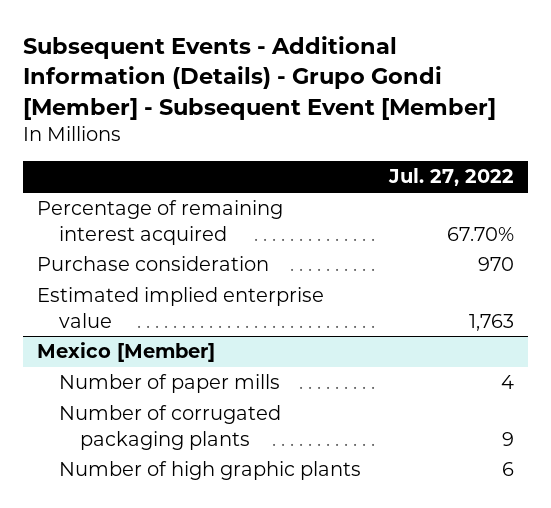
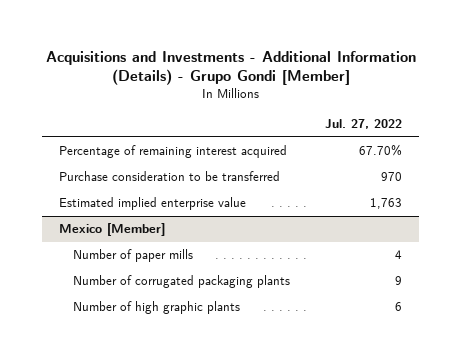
[23,35,497,120] Subsequent Events - Additional Information (Details) - Grupo Gondi [Member] - Subsequent Event [Member] -> [45,50,416,86] Acquisitions and Investments - Additional Information (Details) - Grupo Gondi [Member]
[37,256,270,272] Purchase consideration -> none
none -> [59,171,281,182] Purchase consideration to be transferred

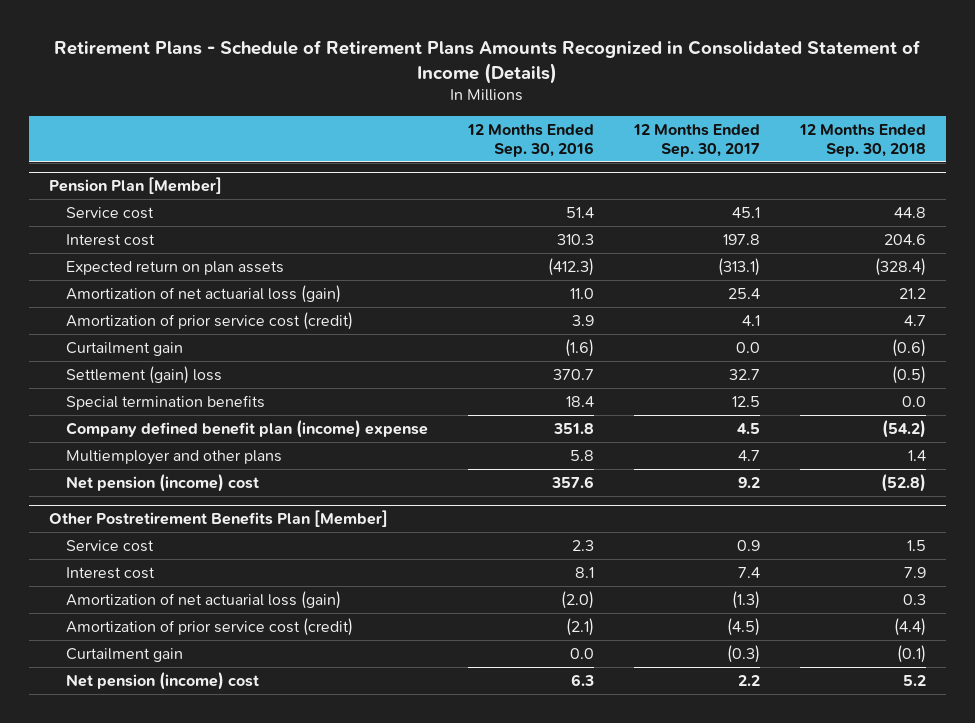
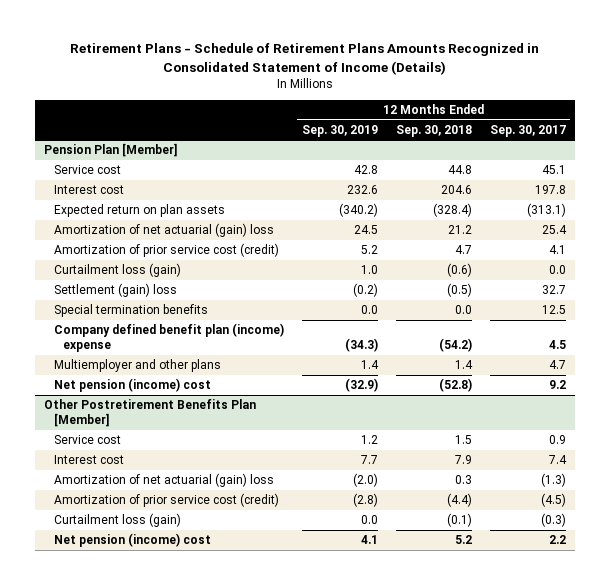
[467,123,595,157] 12 Months Ended Sep. 30, 2016 -> none
none -> [301,124,378,137] Sep. 30, 2019
[66,284,342,303] Amortization of net actuarial loss (gain) -> [53,223,274,238] Amortization of net actuarial (gain) loss
[66,341,184,356] Curtailment gain -> [53,263,181,278] Curtailment loss (gain)
[66,590,342,609] Amortization of net actuarial loss (gain) -> [53,473,274,488] Amortization of net actuarial (gain) loss
[66,647,184,662] Curtailment gain -> [53,513,181,528] Curtailment loss (gain)

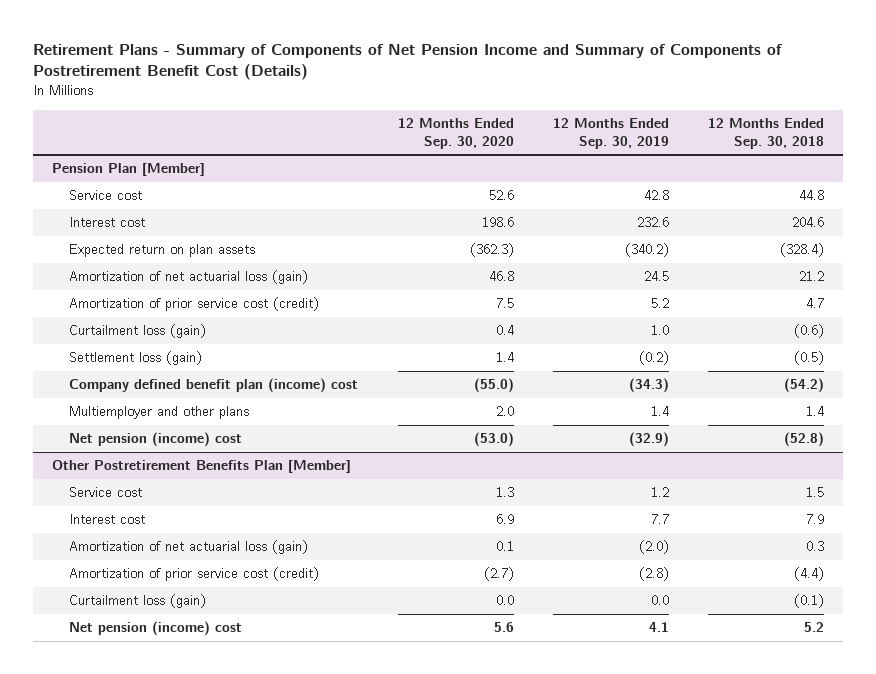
[69,43,539,75] Retirement Plans - Schedule of Retirement Plans Amounts Recognized in Consolidated Statement of Income (Details) -> [32,43,783,81] Retirement Plans - Summary of Components of Net Pension Income and Summary of Components of Postretirement Benefit Cost (Details)
[489,124,566,137] Sep. 30, 2017 -> none
none -> [397,117,514,149] 12 Months Ended Sep. 30, 2020
[53,223,274,238] Amortization of net actuarial (gain) loss -> [69,270,309,285] Amortization of net actuarial loss (gain)
[53,304,208,318] Special termination benefits -> none
[53,283,177,298] Settlement (gain) loss -> [69,351,203,366] Settlement loss (gain)
[53,323,284,353] Company defined benefit plan (income) expense -> [69,378,359,394] Company defined benefit plan (income) cost
[53,473,274,488] Amortization of net actuarial (gain) loss -> [69,540,309,555] Amortization of net actuarial loss (gain)

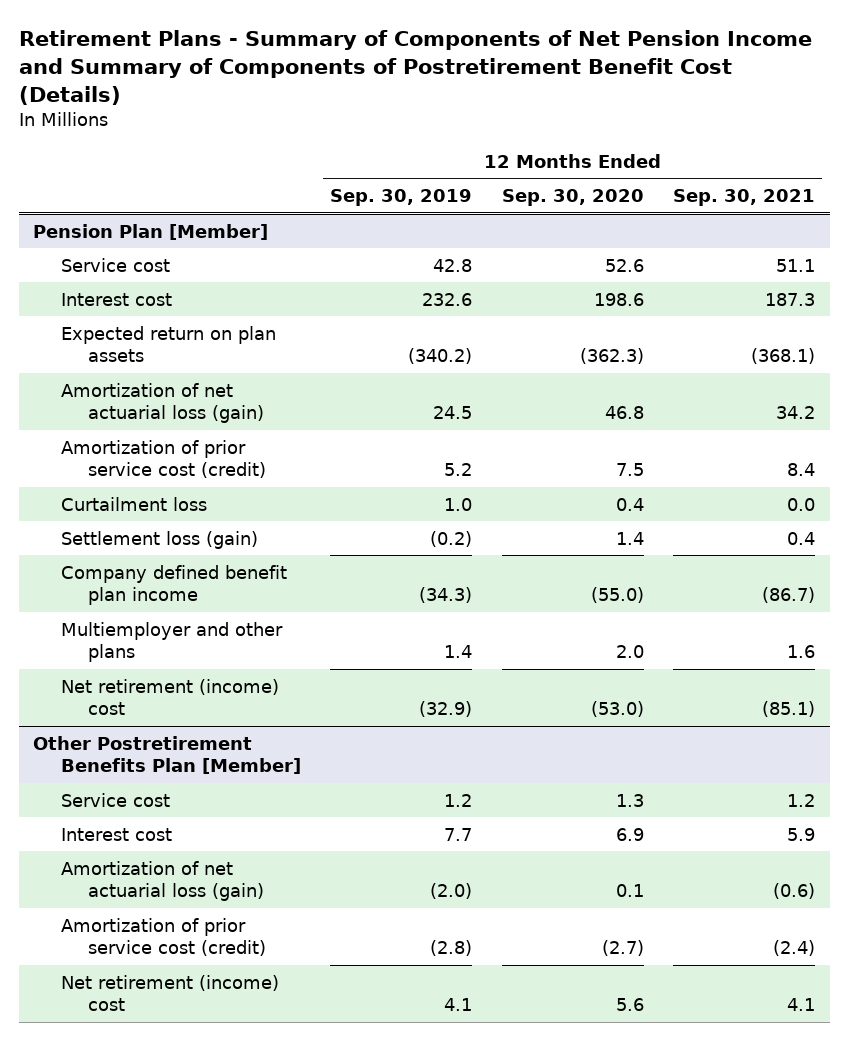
[707,117,824,149] 12 Months Ended Sep. 30, 2018 -> none
none -> [672,188,815,206] Sep. 30, 2021
[69,324,207,339] Curtailment loss (gain) -> [60,496,207,511] Curtailment loss
[69,378,359,394] Company defined benefit plan (income) cost -> [60,564,287,605] Company defined benefit plan income
[69,432,243,448] Net pension (income) cost -> [60,678,279,715] Net retirement (income) cost
[69,594,207,609] Curtailment loss (gain) -> none
[69,621,243,637] Net pension (income) cost -> [60,974,279,1011] Net retirement (income) cost

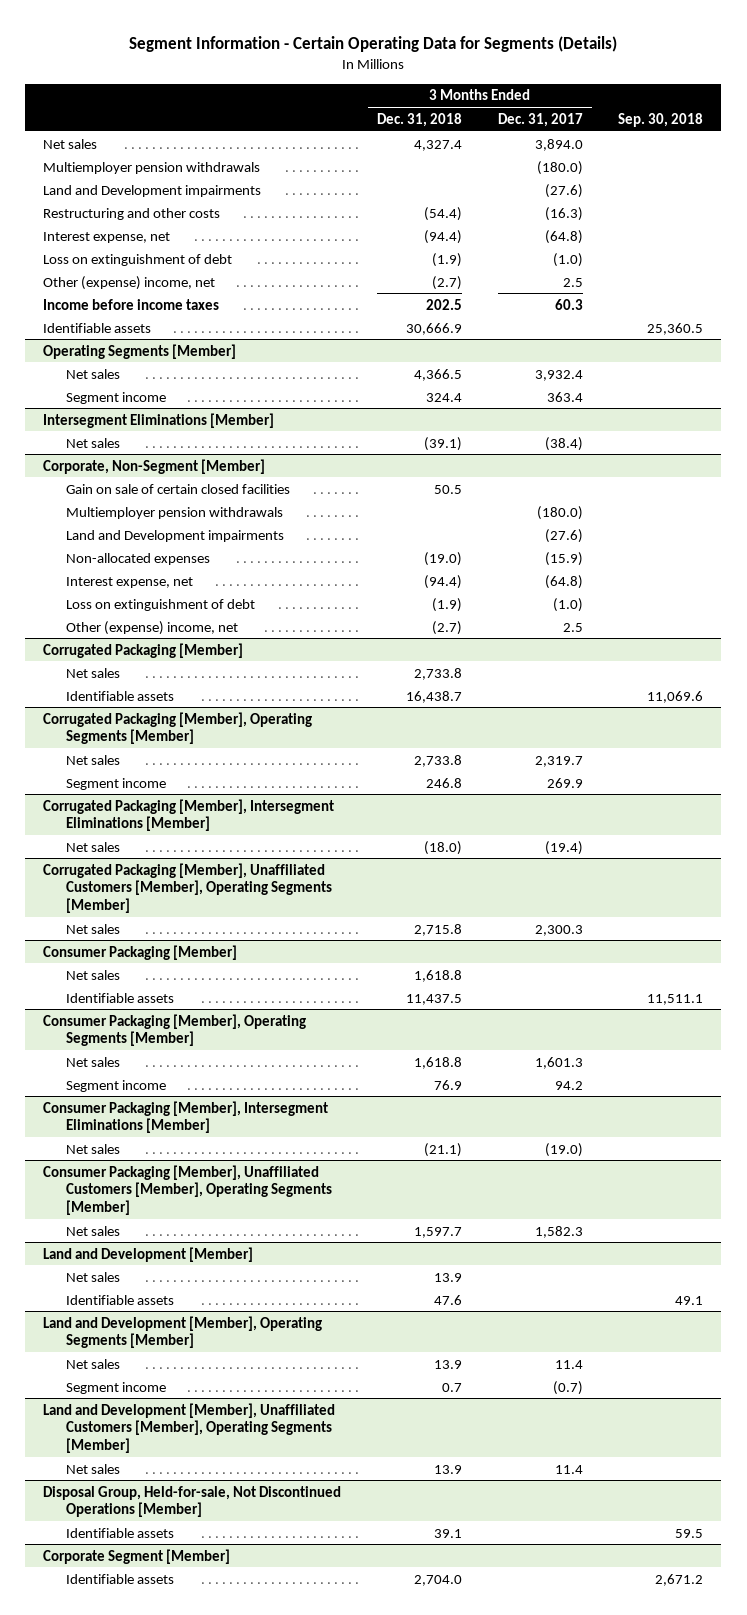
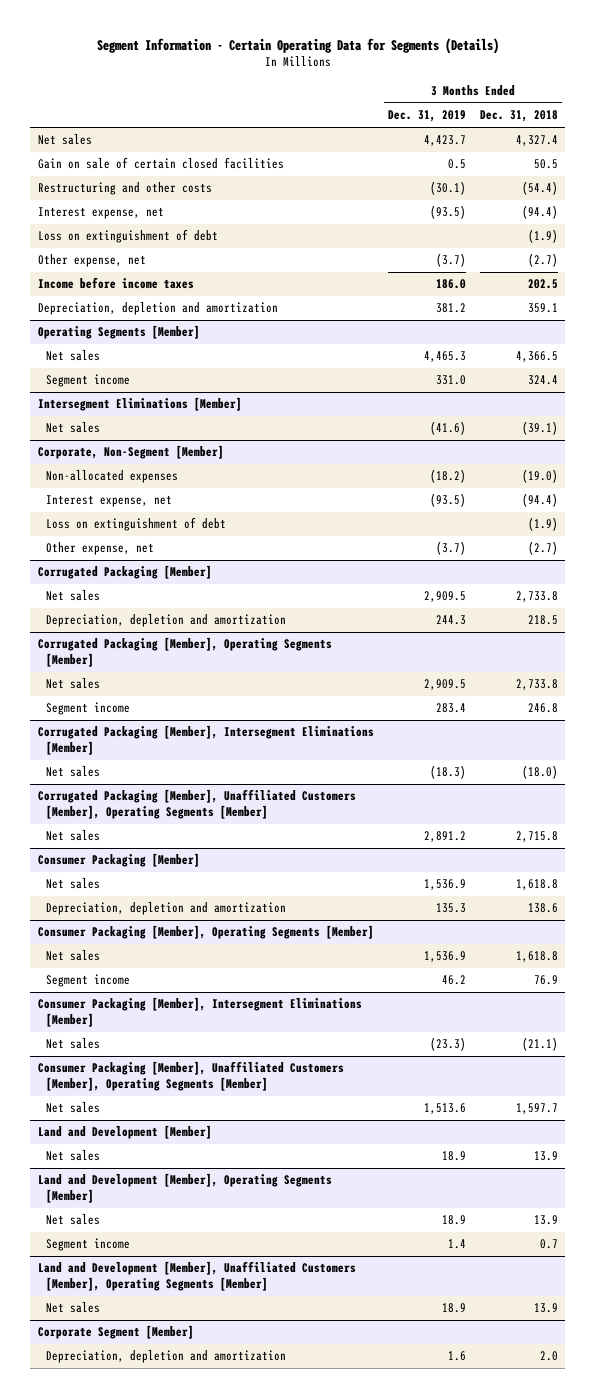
[497,112,583,127] Dec. 31, 2017 -> none
[618,112,704,127] Sep. 30, 2018 -> none
none -> [387,110,466,123] Dec. 31, 2019
[43,161,261,174] Multiemployer pension withdrawals -> none
[43,184,262,197] Land and Development impairments -> none
none -> [37,157,284,170] Gain on sale of certain closed facilities
[43,275,216,290] Other (expense) income, net -> [37,254,146,268] Other expense, net
[43,322,152,333] Identifiable assets -> none
none -> [37,302,278,316] Depreciation, depletion and amortization
[65,483,290,494] Gain on sale of certain closed facilities -> none
[65,506,283,519] Multiemployer pension withdrawals -> none
[65,529,284,542] Land and Development impairments -> none
[65,620,238,635] Other (expense) income, net -> [46,542,155,556] Other expense, net
[65,690,174,701] Identifiable assets -> none
none -> [46,614,287,628] Depreciation, depletion and amortization
[65,992,174,1003] Identifiable assets -> none
none -> [46,902,287,916] Depreciation, depletion and amortization
[65,1294,174,1305] Identifiable assets -> none
[43,1485,342,1518] Disposal Group, Held-for-sale, Not Discontinued Operations [Member] -> none
[65,1527,174,1538] Identifiable assets -> none
[65,1573,174,1584] Identifiable assets -> none
none -> [46,1350,287,1364] Depreciation, depletion and amortization

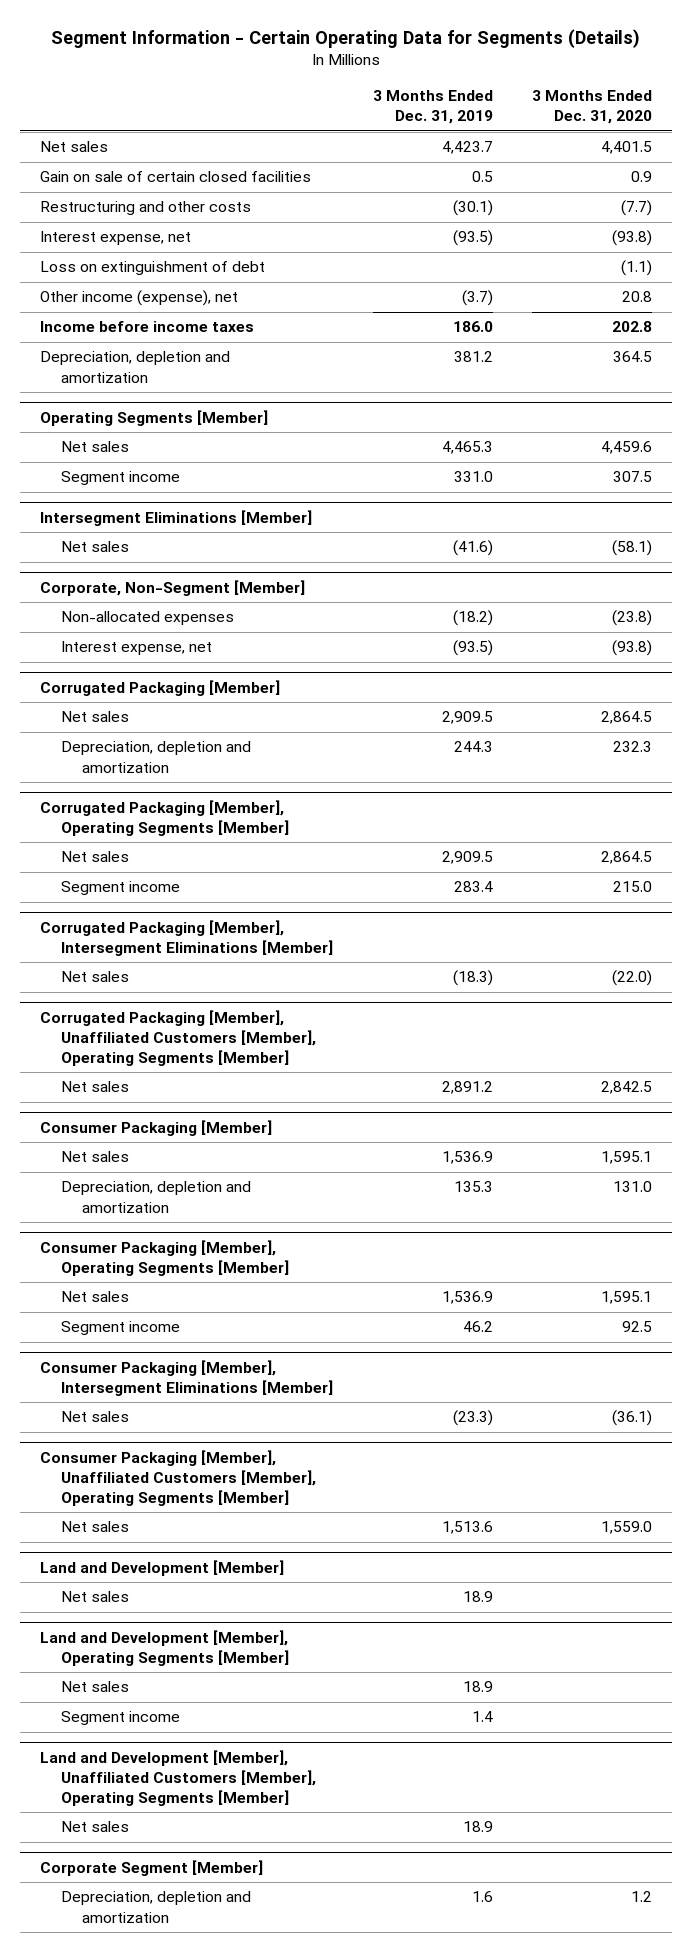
[480,110,559,123] Dec. 31, 2018 -> none
none -> [532,90,653,125] 3 Months Ended Dec. 31, 2020
[37,254,146,268] Other expense, net -> [39,290,238,307] Other income (expense), net
[46,517,227,532] Loss on extinguishment of debt -> none
[46,542,155,556] Other expense, net -> none

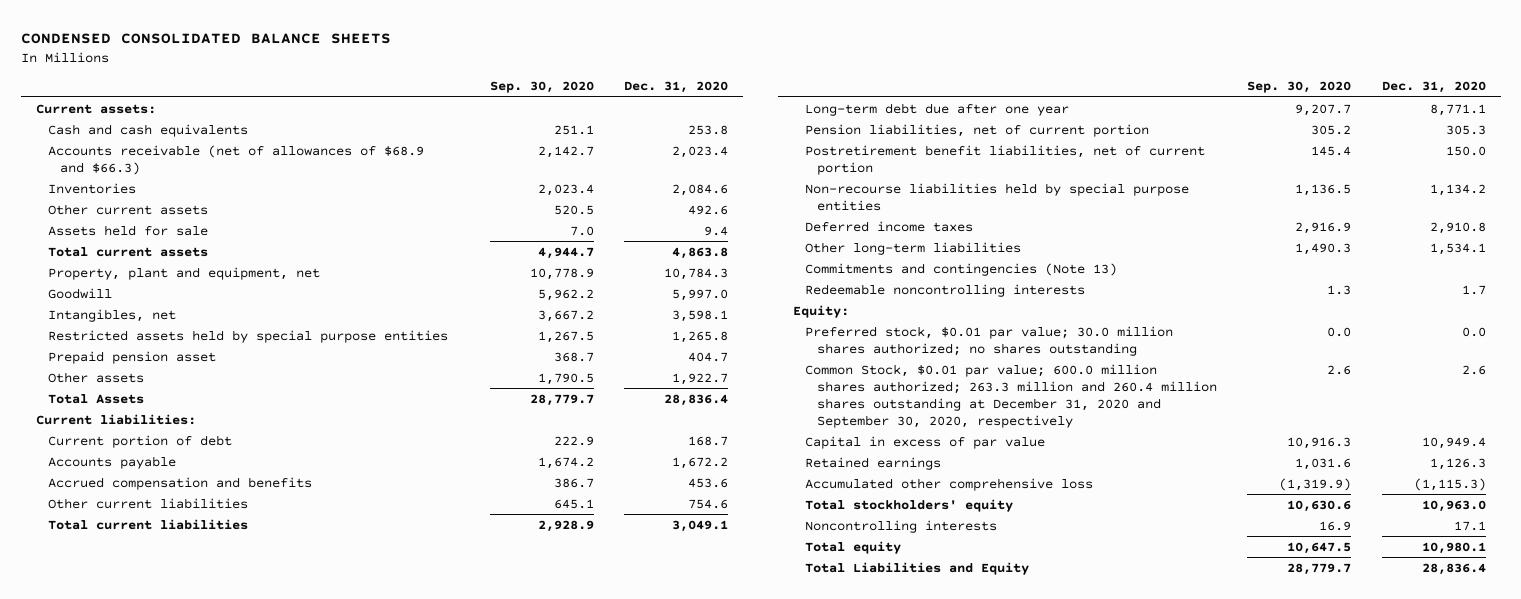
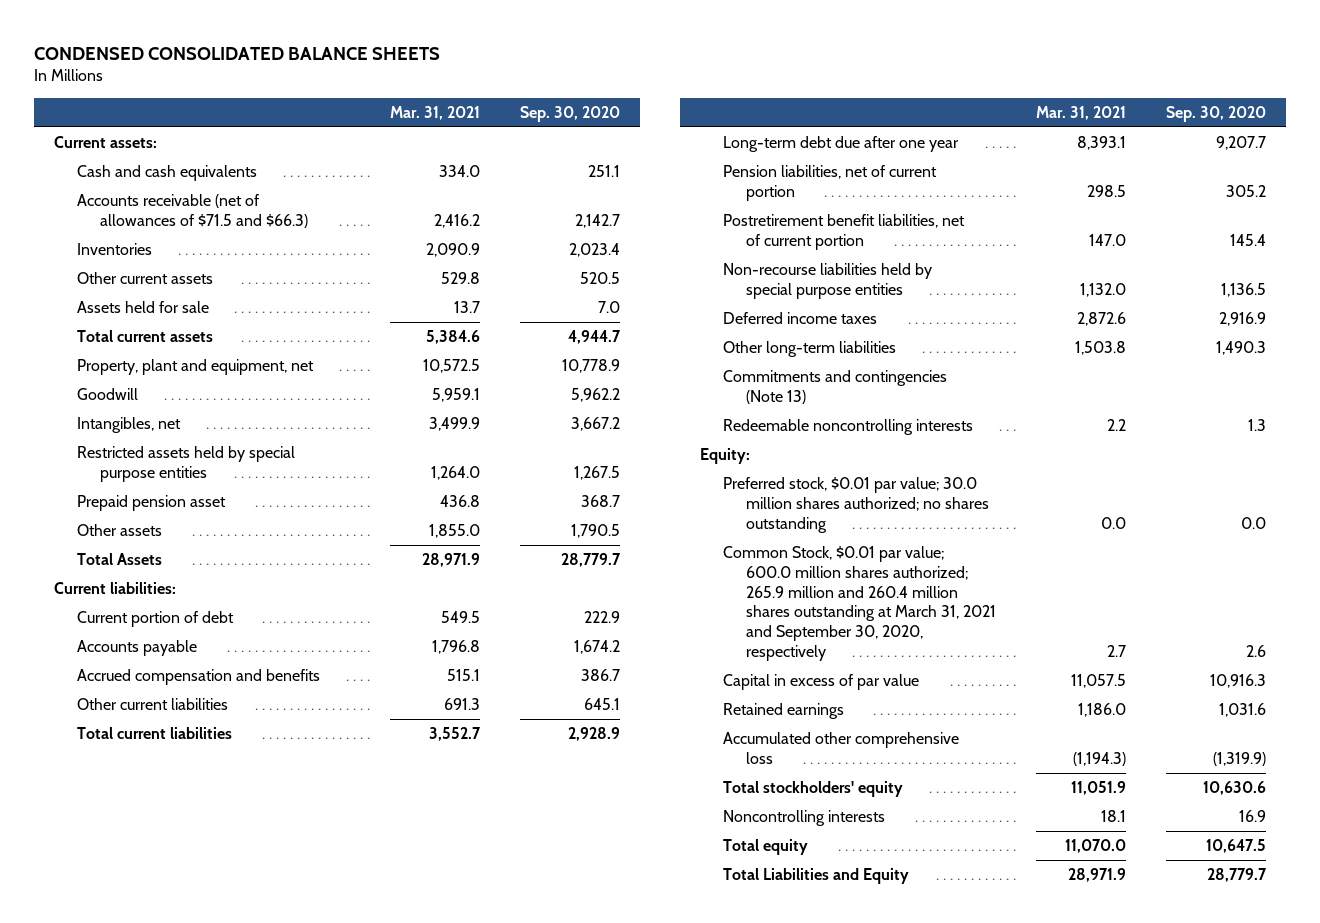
[624,81,729,94] Dec. 31, 2020 -> none
none -> [390,105,481,120] Mar. 31, 2021
[47,144,424,175] Accounts receivable (net of allowances of $68.9 and $66.3) -> [77,194,309,228] Accounts receivable (net of allowances of $71.5 and $66.3)
[805,363,1218,428] Common Stock, $0.01 par value; 600.0 million shares authorized; 263.3 million and 260.4 million shares outstanding at December 31, 2020 and September 30, 2020, respectively -> [723,546,997,661] Common Stock, $0.01 par value; 600.0 million shares authorized; 265.9 million and 260.4 million shares outstanding at March 31, 2021 and September 30, 2020, respectively

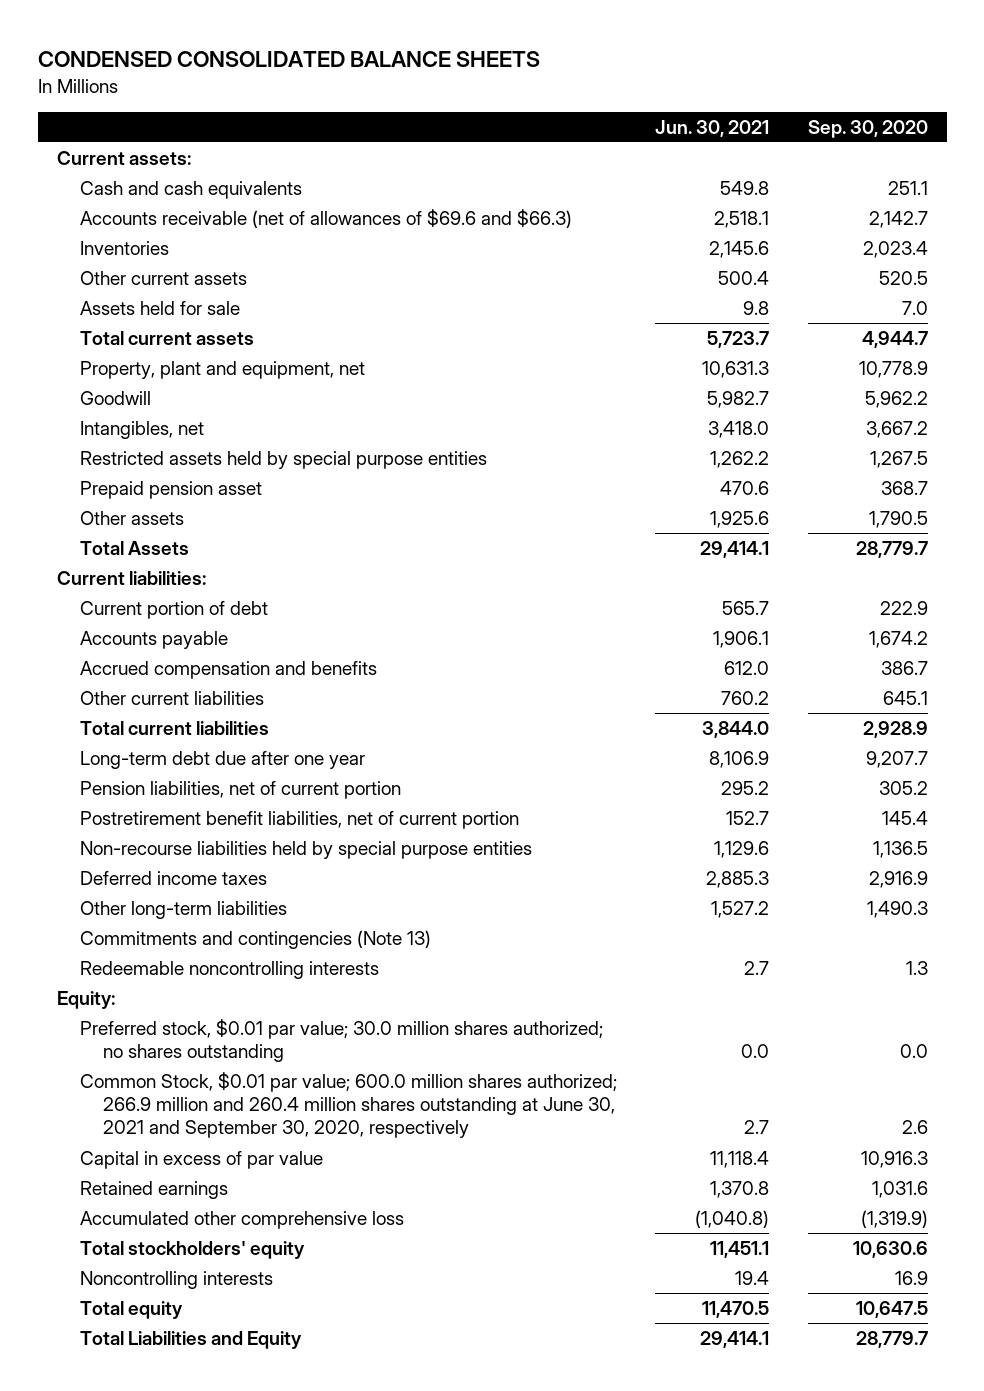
[390,105,481,120] Mar. 31, 2021 -> none
none -> [655,119,770,137] Jun. 30, 2021
[77,194,309,228] Accounts receivable (net of allowances of $71.5 and $66.3) -> [79,208,572,228] Accounts receivable (net of allowances of $69.6 and $66.3)
[723,546,997,661] Common Stock, $0.01 par value; 600.0 million shares authorized; 265.9 million and 260.4 million shares outstanding at March 31, 2021 and September 30, 2020, respectively -> [79,1071,617,1139] Common Stock, $0.01 par value; 600.0 million shares authorized; 266.9 million and 260.4 million shares outstanding at June 30, 2021 and September 30, 2020, respectively

